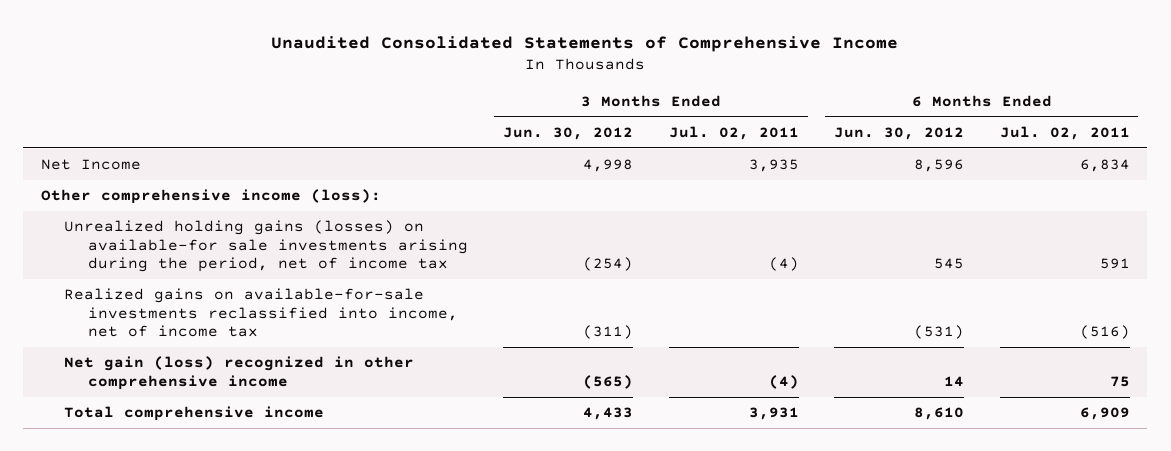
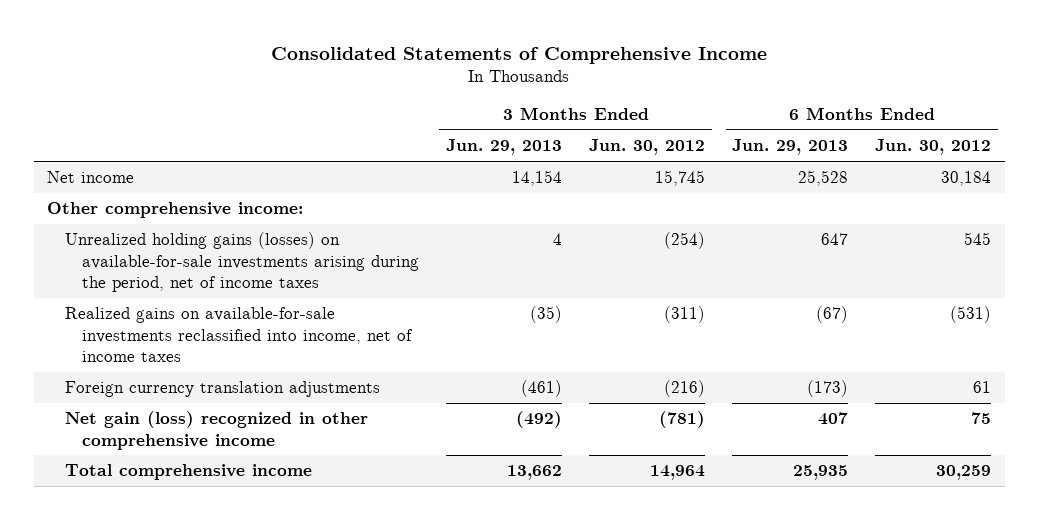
[271,35,899,52] Unaudited Consolidated Statements of Comprehensive Income -> [271,46,768,64] Consolidated Statements of Comprehensive Income
[668,125,799,140] Jul. 02, 2011 -> none
[999,125,1130,140] Jul. 02, 2011 -> none
none -> [445,139,562,156] Jun. 29, 2013
none -> [732,139,849,156] Jun. 29, 2013
[41,159,142,171] Net Income -> [47,171,135,184] Net income
[583,159,634,173] 4,998 -> [655,170,706,187] 15,745
[914,159,965,173] 8,596 -> [941,171,992,187] 30,184
[41,189,382,205] Other comprehensive income (loss): -> [47,202,304,219] Other comprehensive income:
[64,220,468,273] Unrealized holding gains (losses) on available-for sale investments arising during the period, net of income tax -> [64,232,419,292] Unrealized holding gains (losses) on available-for-sale investments arising during the period, net of income taxes
[64,288,458,338] Realized gains on available-for-sale investments reclassified into income, net of income tax -> [64,307,413,362] Realized gains on available-for-sale investments reclassified into income, net of income taxes
none -> [64,381,380,398] Foreign currency translation adjustments
[583,374,634,389] (565) -> [659,411,706,429] (781)
[944,375,965,386] 14 -> [971,412,992,425] 75
[583,407,634,421] 4,433 -> [650,465,706,481] 14,964
[914,407,965,421] 8,610 -> [936,465,992,481] 30,259

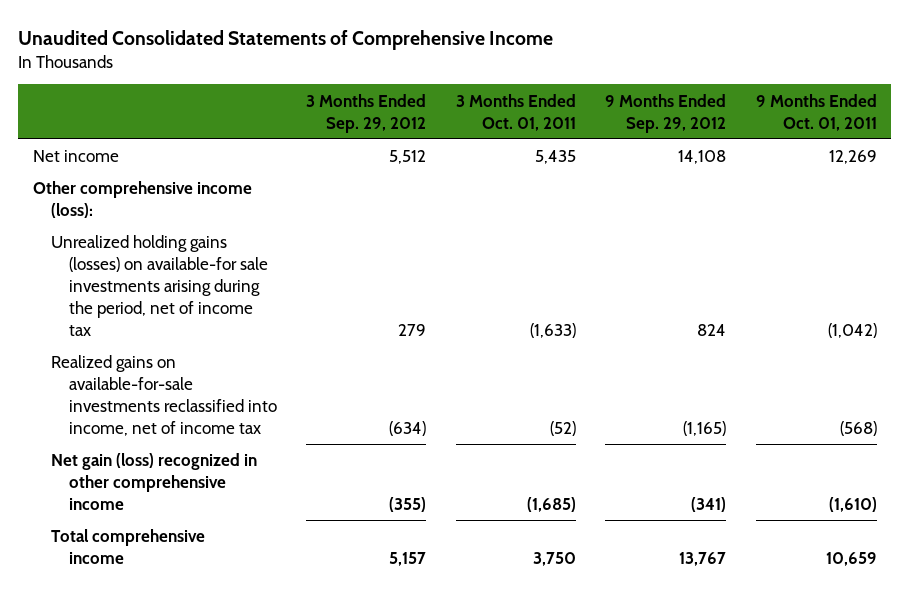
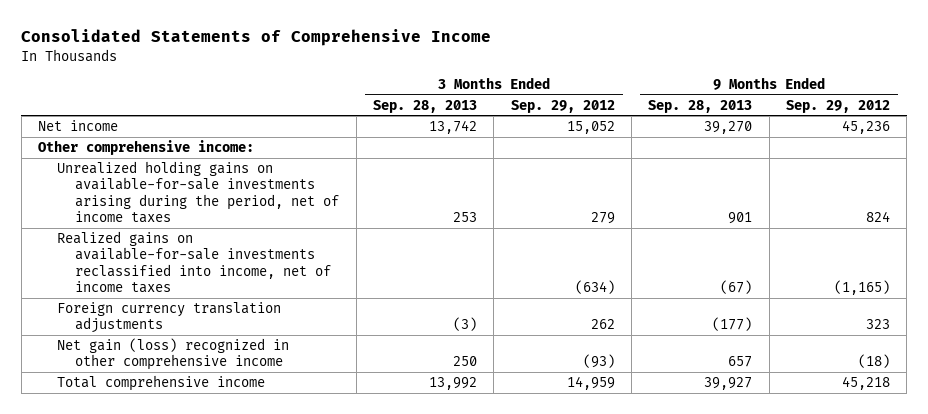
[18,29,554,50] Unaudited Consolidated Statements of Comprehensive Income -> [21,29,492,47] Consolidated Statements of Comprehensive Income
[455,93,576,131] 3 Months Ended Oct. 01, 2011 -> none
[755,93,877,131] 9 Months Ended Oct. 01, 2011 -> none
none -> [373,99,478,113] Sep. 28, 2013
none -> [648,99,753,113] Sep. 28, 2013
[389,150,427,165] 5,512 -> [566,120,615,134] 15,052
[678,150,727,165] 14,108 -> [841,119,890,134] 45,236
[33,181,253,219] Other comprehensive income (loss): -> [38,139,255,155] Other comprehensive income:
[51,235,268,336] Unrealized holding gains (losses) on available-for sale investments arising during the period, net of income tax -> [56,160,340,224] Unrealized holding gains on available-for-sale investments arising during the period, net of income taxes
[51,355,277,436] Realized gains on available-for-sale investments reclassified into income, net of income tax -> [56,230,332,294] Realized gains on available-for-sale investments reclassified into income, net of income taxes
none -> [56,301,281,334] Foreign currency translation adjustments
[389,496,427,512] (355) -> [582,354,615,369] (93)
[691,496,727,512] (341) -> [857,354,890,369] (18)
[389,552,427,567] 5,157 -> [566,375,615,390] 14,959
[679,552,727,567] 13,767 -> [841,375,890,390] 45,218

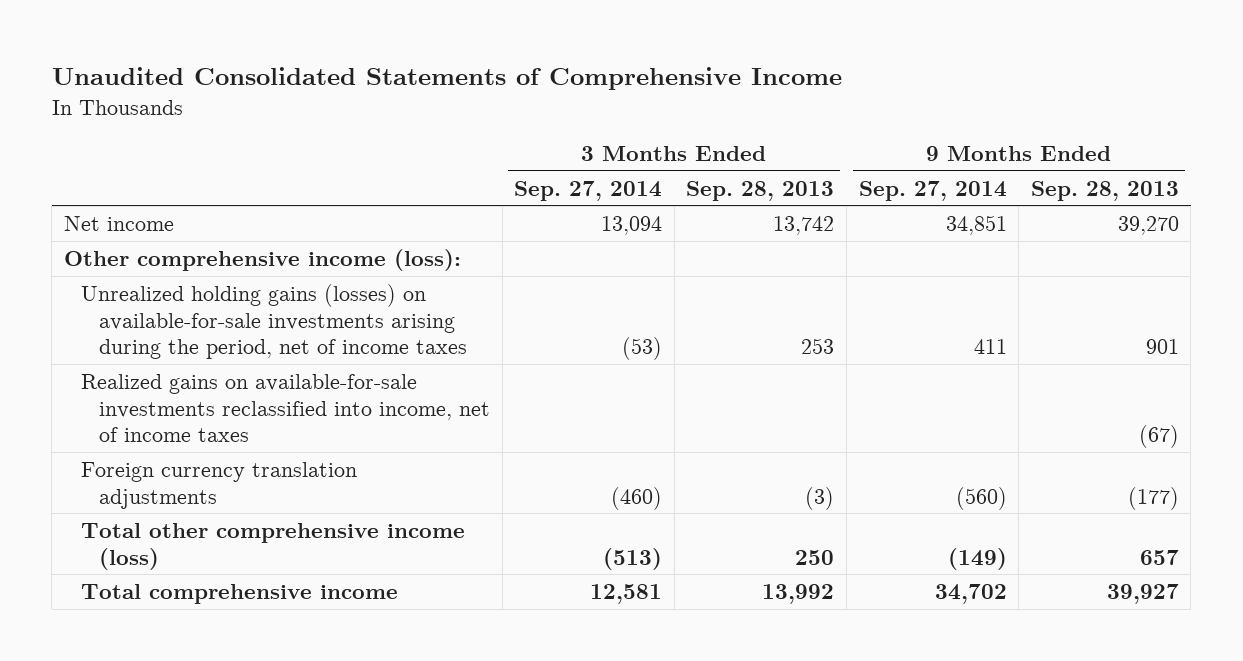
[21,29,492,47] Consolidated Statements of Comprehensive Income -> [51,67,842,91] Unaudited Consolidated Statements of Comprehensive Income
[510,99,615,113] Sep. 29, 2012 -> none
[785,99,890,113] Sep. 29, 2012 -> none
none -> [514,180,663,201] Sep. 27, 2014
none -> [858,180,1007,201] Sep. 27, 2014
[38,139,255,155] Other comprehensive income: -> [63,248,461,271] Other comprehensive income (loss):
[56,160,340,224] Unrealized holding gains on available-for-sale investments arising during the period, net of income taxes -> [81,283,467,360] Unrealized holding gains (losses) on available-for-sale investments arising during the period, net of income taxes
[56,337,289,371] Net gain (loss) recognized in other comprehensive income -> [81,522,466,570] Total other comprehensive income (loss)

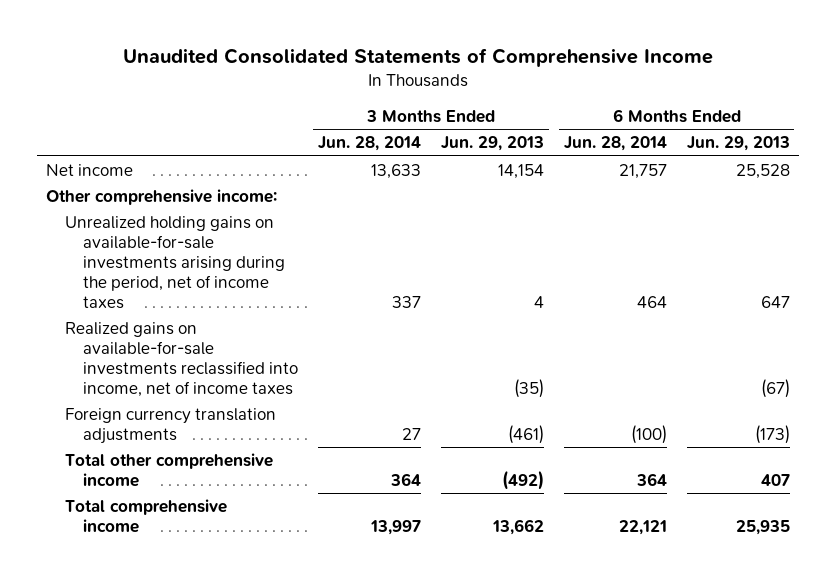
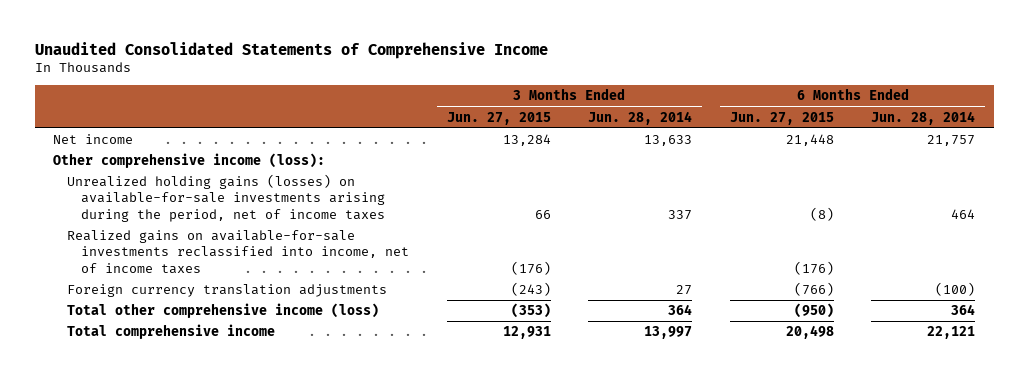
[440,136,544,152] Jun. 29, 2013 -> none
[686,136,790,152] Jun. 29, 2013 -> none
none -> [446,111,551,125] Jun. 27, 2015
none -> [729,111,834,125] Jun. 27, 2015
[46,188,278,205] Other comprehensive income: -> [53,153,326,169] Other comprehensive income (loss):
[64,215,285,310] Unrealized holding gains on available-for-sale investments arising during the period, net of income taxes -> [67,174,385,222] Unrealized holding gains (losses) on available-for-sale investments arising during the period, net of income taxes
[64,452,273,487] Total other comprehensive income -> [67,303,380,319] Total other comprehensive income (loss)

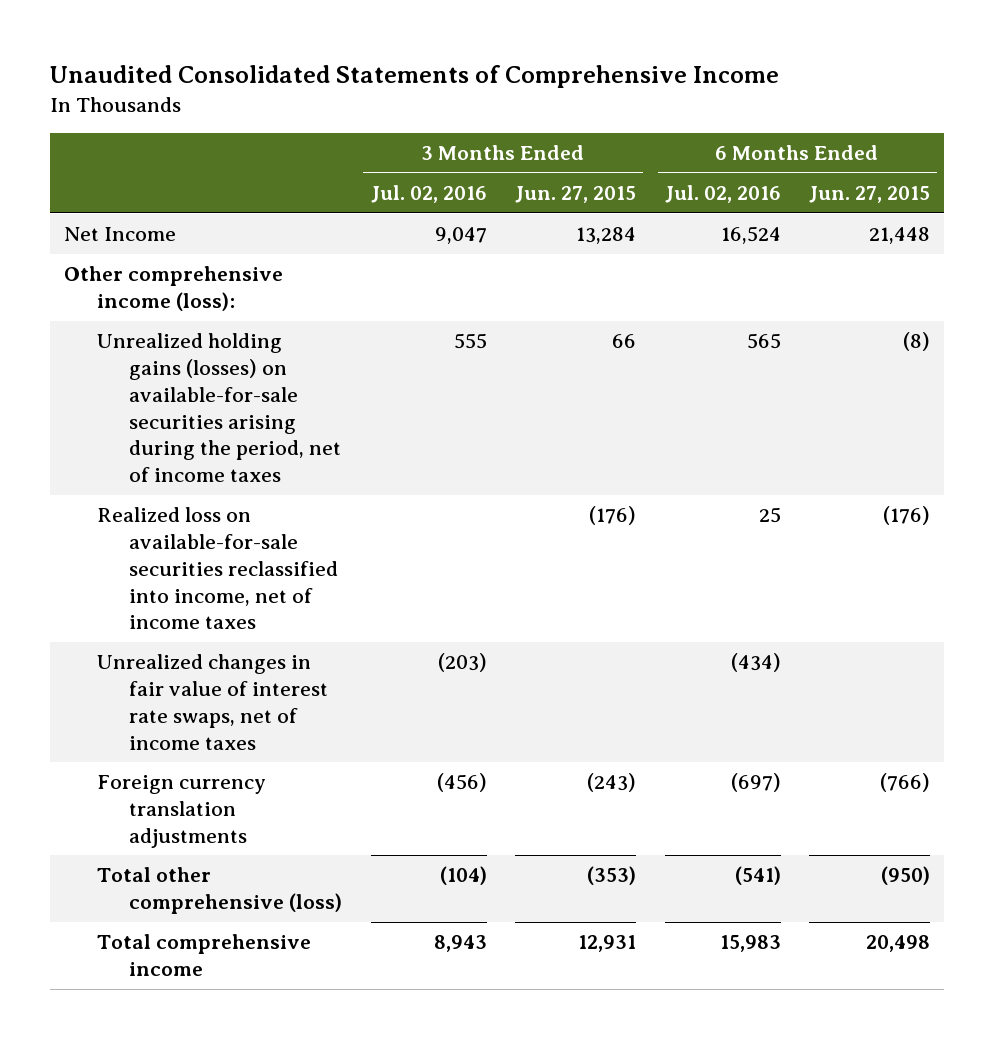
[588,110,693,125] Jun. 28, 2014 -> none
[871,110,976,125] Jun. 28, 2014 -> none
none -> [370,184,487,203] Jul. 02, 2016
none -> [664,184,781,203] Jul. 02, 2016
[53,134,134,145] Net income -> [64,227,177,242] Net Income
[67,174,385,222] Unrealized holding gains (losses) on available-for-sale investments arising during the period, net of income taxes -> [96,333,342,483] Unrealized holding gains (losses) on available-for-sale securities arising during the period, net of income taxes
[67,230,409,274] Realized gains on available-for-sale investments reclassified into income, net of income taxes -> [96,507,339,630] Realized loss on available-for-sale securities reclassified into income, net of income taxes
none -> [96,654,329,750] Unrealized changes in fair value of interest rate swaps, net of income taxes
[67,303,380,319] Total other comprehensive income (loss) -> [96,867,343,915] Total other comprehensive (loss)

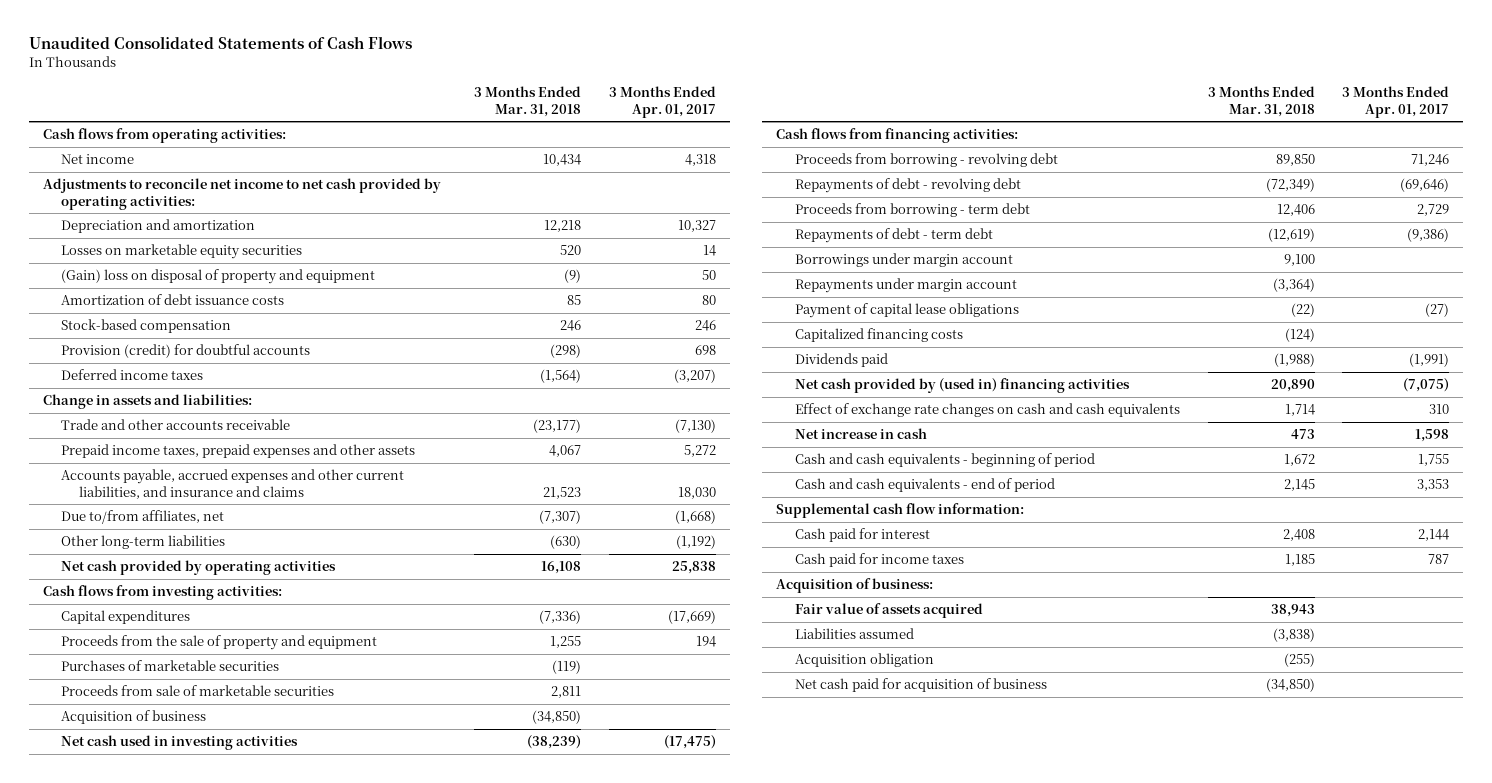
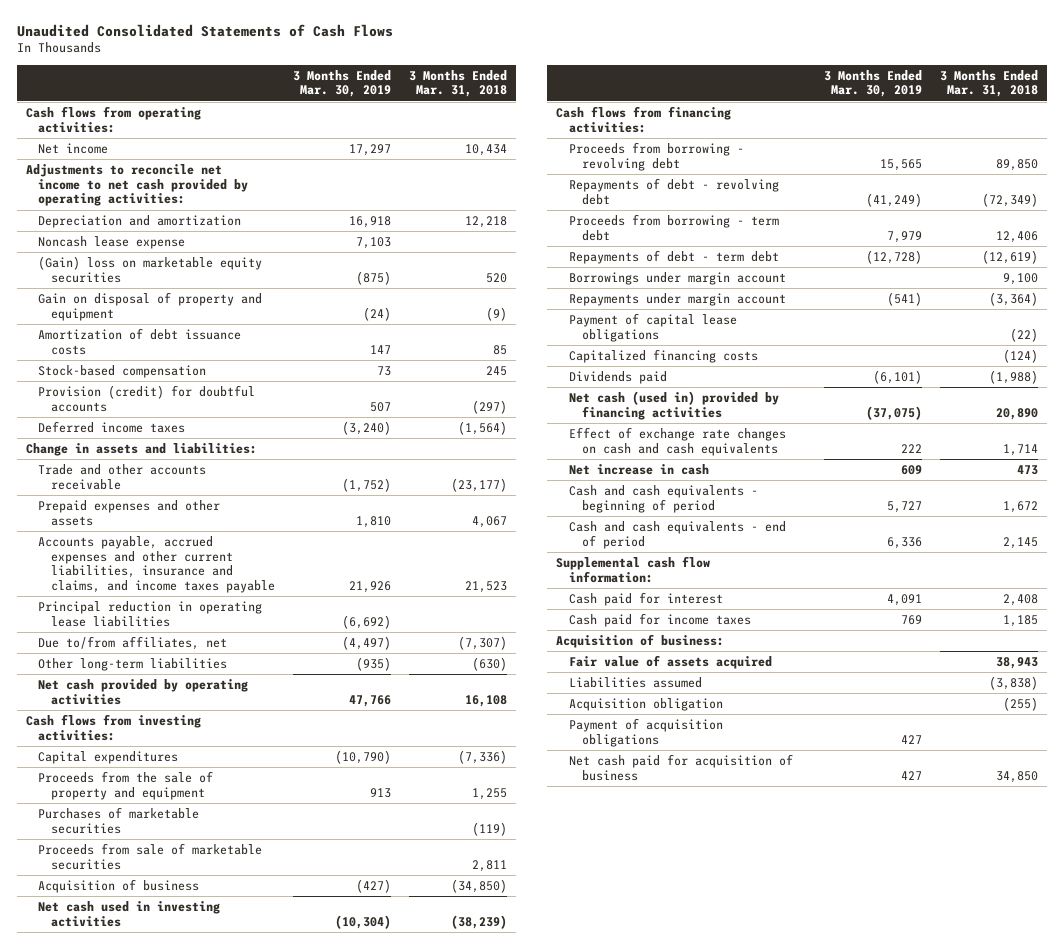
[608,85,716,118] 3 Months Ended Apr. 01, 2017 -> none
none -> [293,69,392,98] 3 Months Ended Mar. 30, 2019
none -> [38,236,186,250] Noncash lease expense
[61,244,303,260] Losses on marketable equity securities -> [38,256,263,283] (Gain) loss on marketable equity securities
[61,269,376,285] (Gain) loss on disposal of property and equipment -> [38,292,263,321] Gain on disposal of property and equipment
[559,320,581,332] 246 -> [486,366,508,377] 245
[549,344,581,359] (298) -> [472,399,508,414] (297)
[61,444,416,459] Prepaid income taxes, prepaid expenses and other assets -> [38,500,221,526] Prepaid expenses and other assets
[61,469,405,499] Accounts payable, accrued expenses and other current liabilities, and insurance and claims -> [38,536,276,593] Accounts payable, accrued expenses and other current liabilities, insurance and claims, and income taxes payable
none -> [38,601,263,627] Principal reduction in operating lease liabilities
[794,378,1130,394] Net cash provided by (used in) financing activities -> [568,391,779,420] Net cash (used in) provided by financing activities
none -> [568,718,723,747] Payment of acquisition obligations
[1265,678,1315,693] (34,850) -> [995,770,1038,783] 34,850

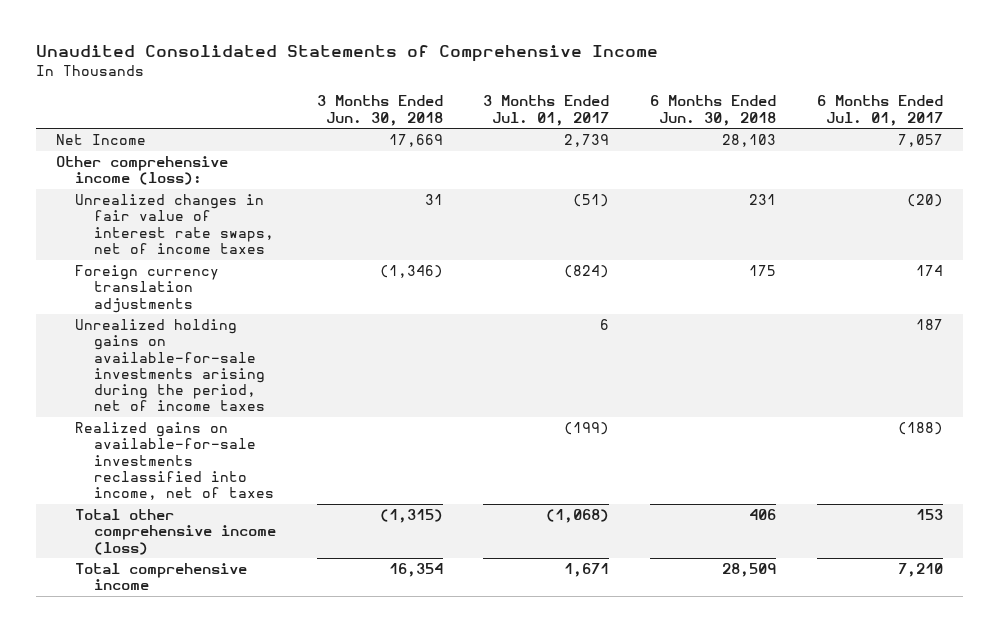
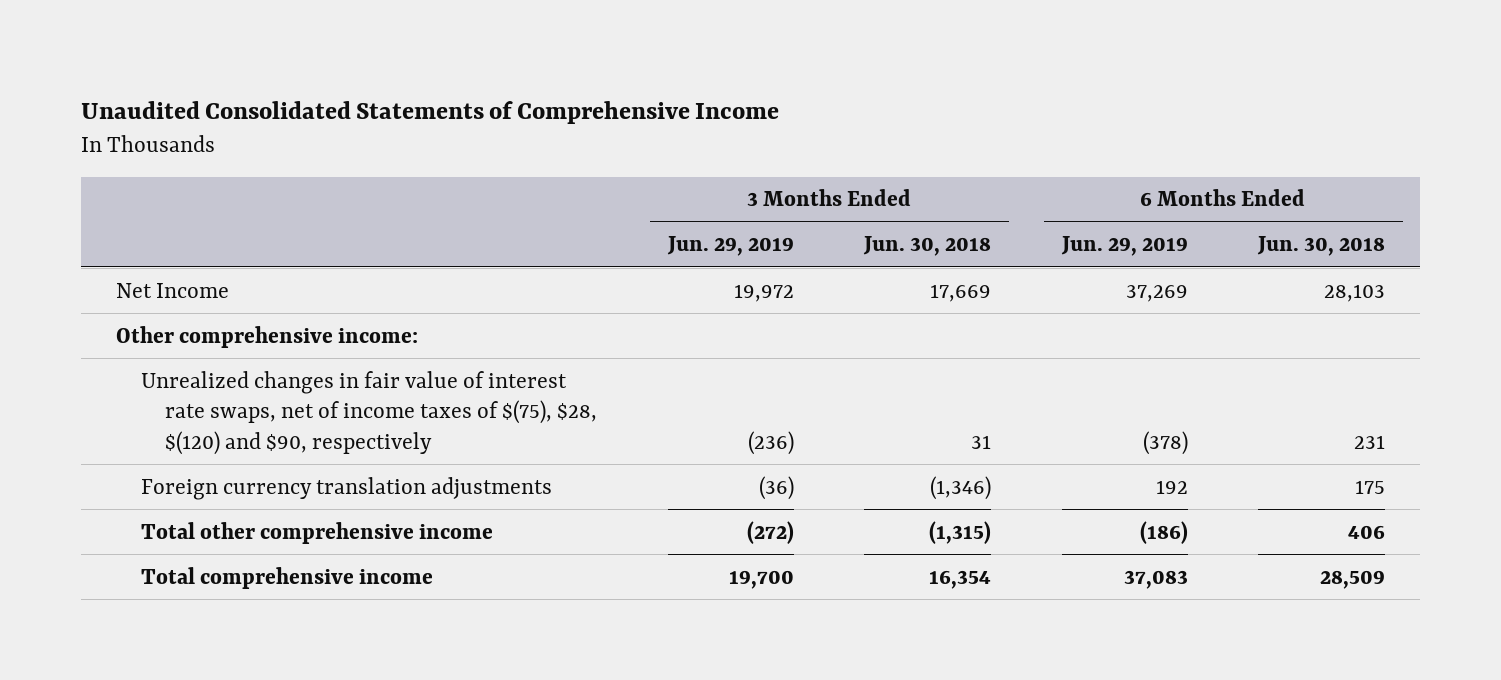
[483,95,610,126] 3 Months Ended Jul. 01, 2017 -> none
[816,95,943,126] 6 Months Ended Jul. 01, 2017 -> none
none -> [666,236,794,257] Jun. 29, 2019
none -> [1060,236,1188,257] Jun. 29, 2019
[56,156,229,186] Other comprehensive income (loss): -> [115,325,418,348] Other comprehensive income:
[75,194,274,254] Unrealized changes in fair value of interest rate swaps, net of income taxes -> [140,370,598,455] Unrealized changes in fair value of interest rate swaps, net of income taxes of $(75), $28, $(120) and $90, respectively
[75,319,265,412] Unrealized holding gains on available-for-sale investments arising during the period, net of income taxes -> none
[75,422,274,501] Realized gains on available-for-sale investments reclassified into income, net of taxes -> none
[75,509,276,555] Total other comprehensive income (loss) -> [140,521,493,544] Total other comprehensive income

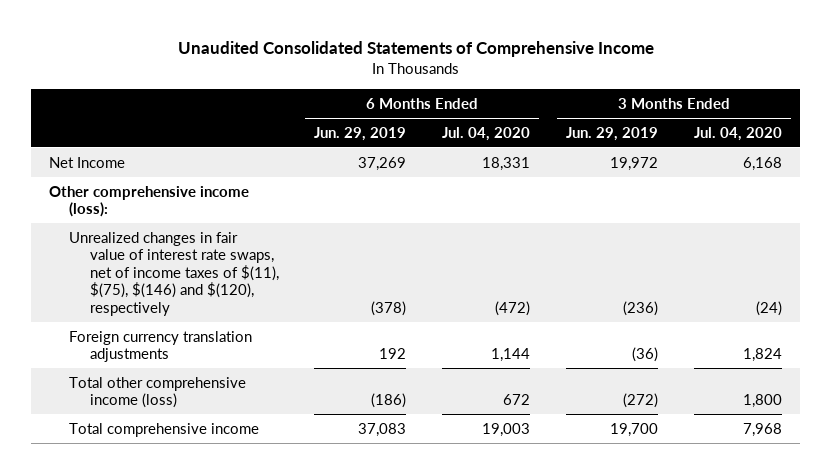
[863,236,992,257] Jun. 30, 2018 -> none
[1257,236,1386,257] Jun. 30, 2018 -> none
none -> [442,126,531,141] Jul. 04, 2020
none -> [693,126,782,141] Jul. 04, 2020
[115,325,418,348] Other comprehensive income: -> [49,185,250,218] Other comprehensive income (loss):
[140,370,598,455] Unrealized changes in fair value of interest rate swaps, net of income taxes of $(75), $28, $(120) and $90, respectively -> [69,231,279,316] Unrealized changes in fair value of interest rate swaps, net of income taxes of $(11), $(75), $(146) and $(120), respectively
[140,521,493,544] Total other comprehensive income -> [69,376,247,409] Total other comprehensive income (loss)

